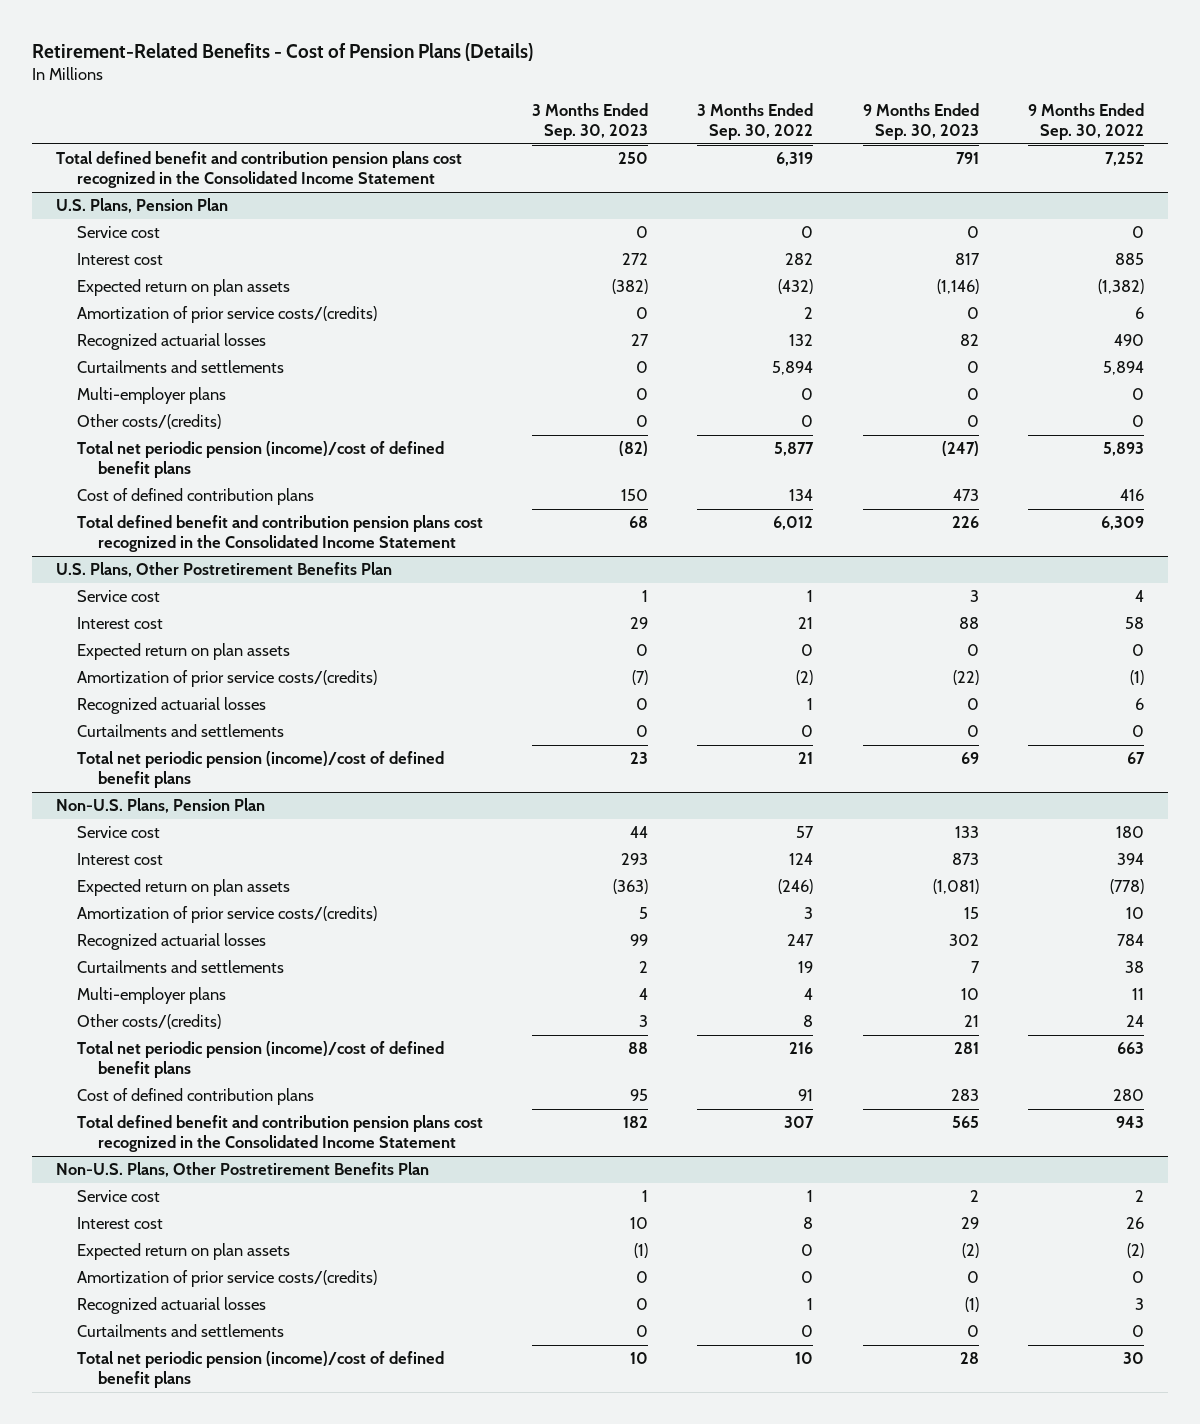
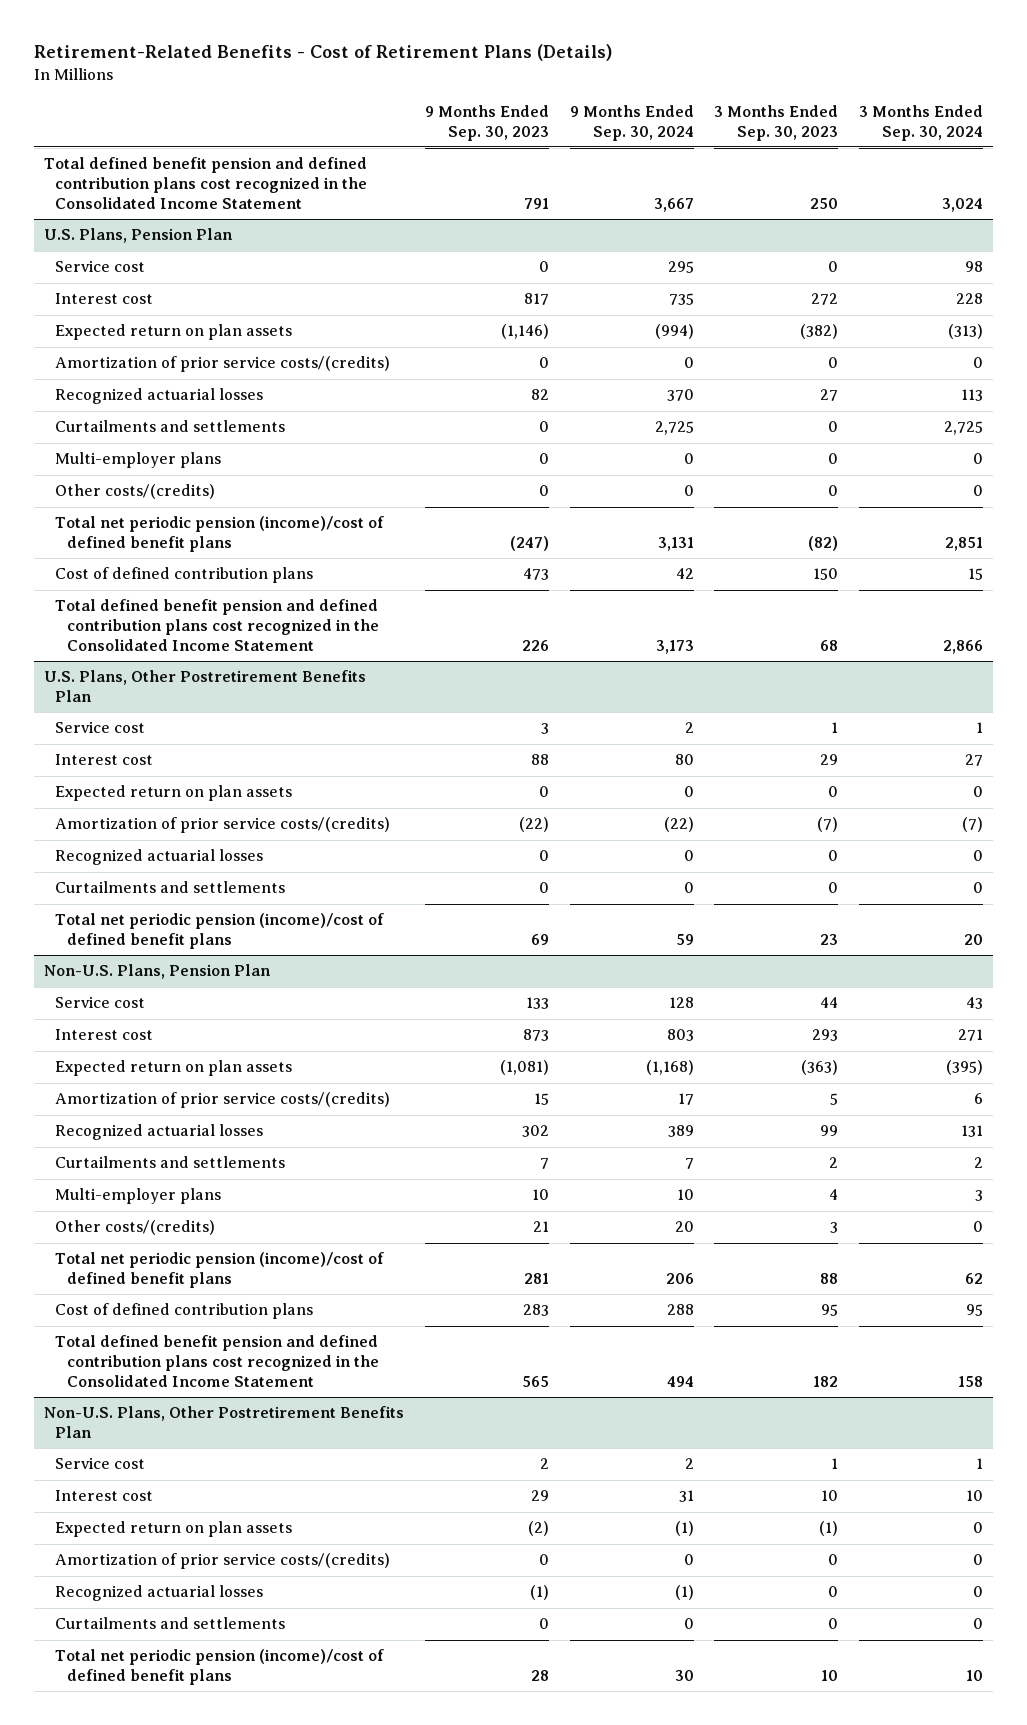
[31,42,533,61] Retirement-Related Benefits - Cost of Pension Plans (Details) -> [33,44,612,62] Retirement-Related Benefits - Cost of Retirement Plans (Details)
[697,103,814,141] 3 Months Ended Sep. 30, 2022 -> none
[1027,103,1144,141] 9 Months Ended Sep. 30, 2022 -> none
none -> [569,104,694,141] 9 Months Ended Sep. 30, 2024
none -> [858,104,983,141] 3 Months Ended Sep. 30, 2024
[56,151,463,189] Total defined benefit and contribution pension plans cost recognized in the Consolidated Income Statement -> [44,157,368,209] Total defined benefit pension and defined contribution plans cost recognized in the Consolidated Income Statement
[77,515,484,553] Total defined benefit and contribution pension plans cost recognized in the Consolidated Income Statement -> [55,599,379,651] Total defined benefit pension and defined contribution plans cost recognized in the Consolidated Income Statement
[77,1115,484,1153] Total defined benefit and contribution pension plans cost recognized in the Consolidated Income Statement -> [55,1335,379,1387] Total defined benefit pension and defined contribution plans cost recognized in the Consolidated Income Statement

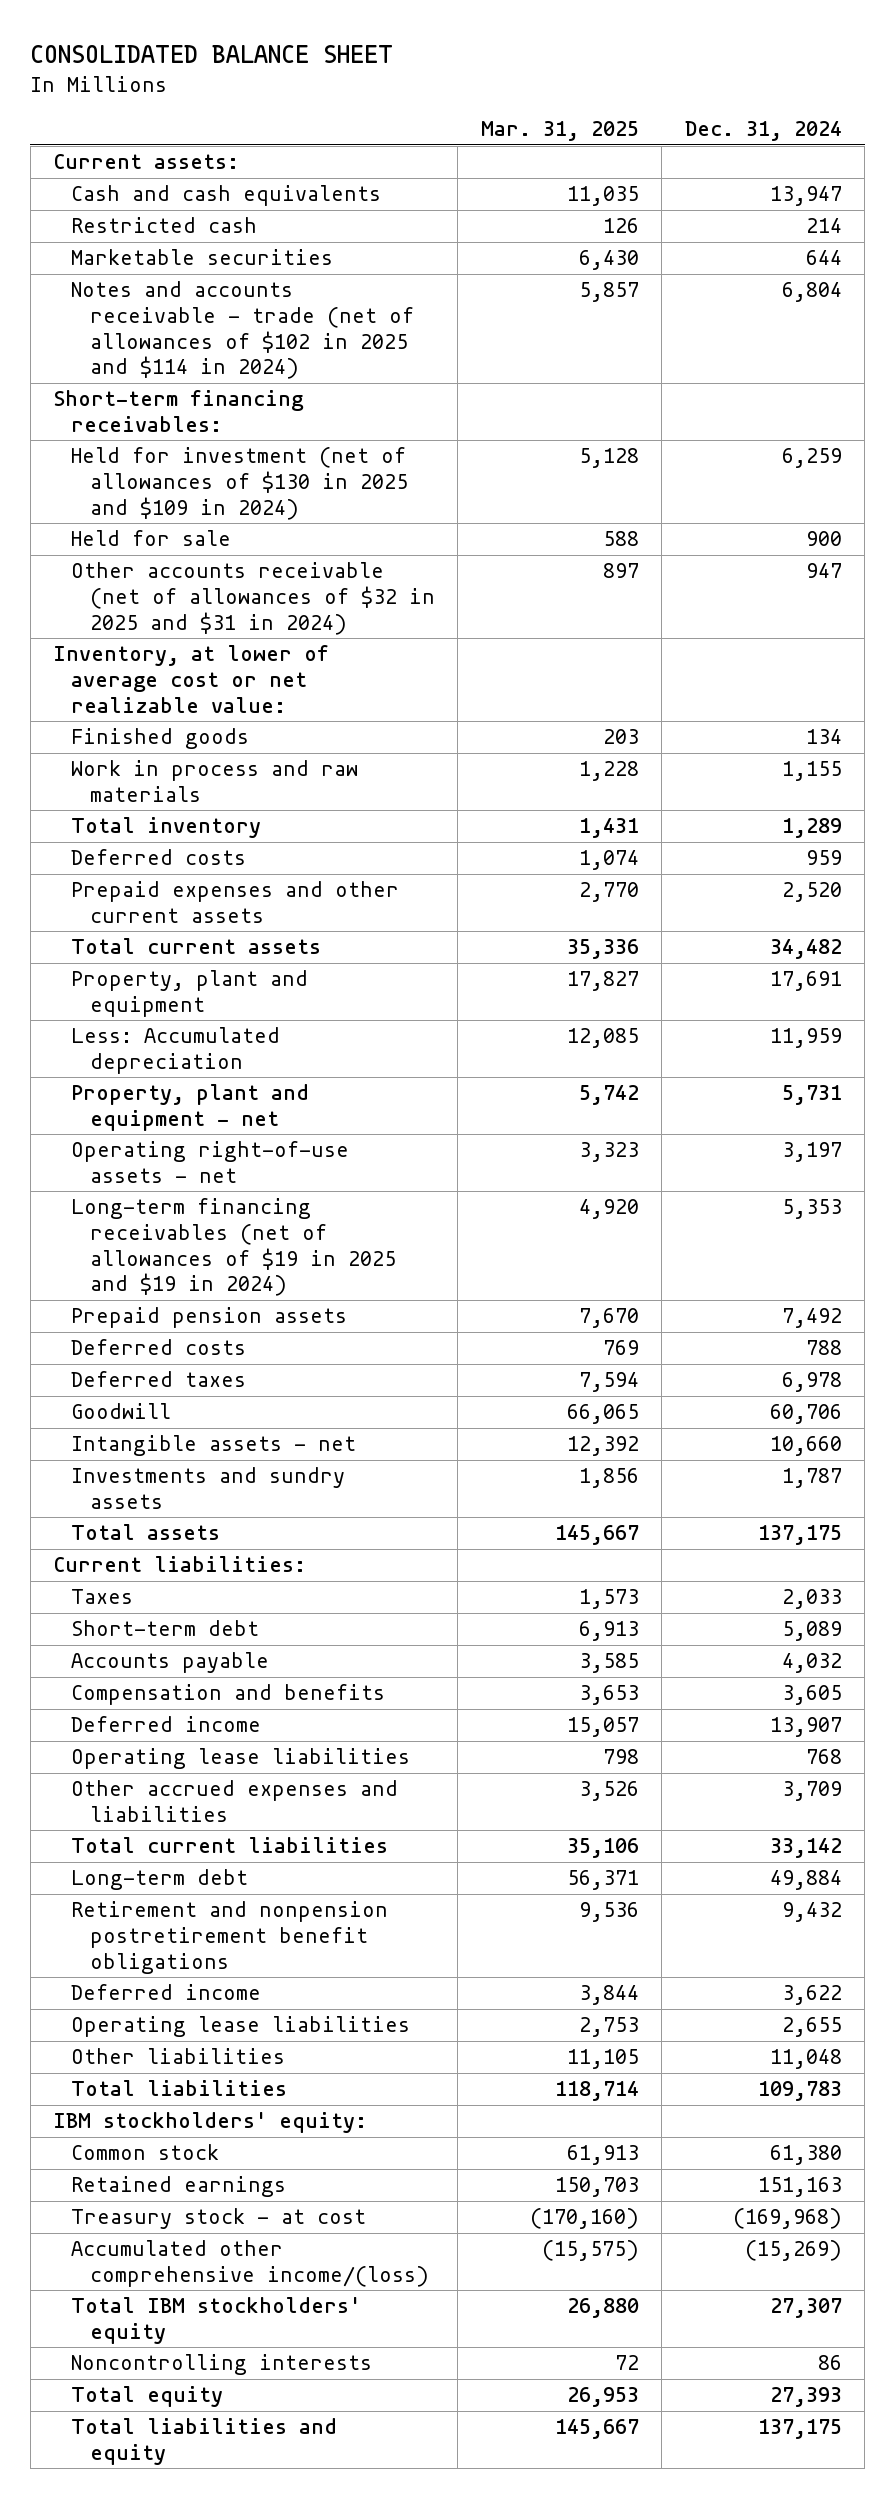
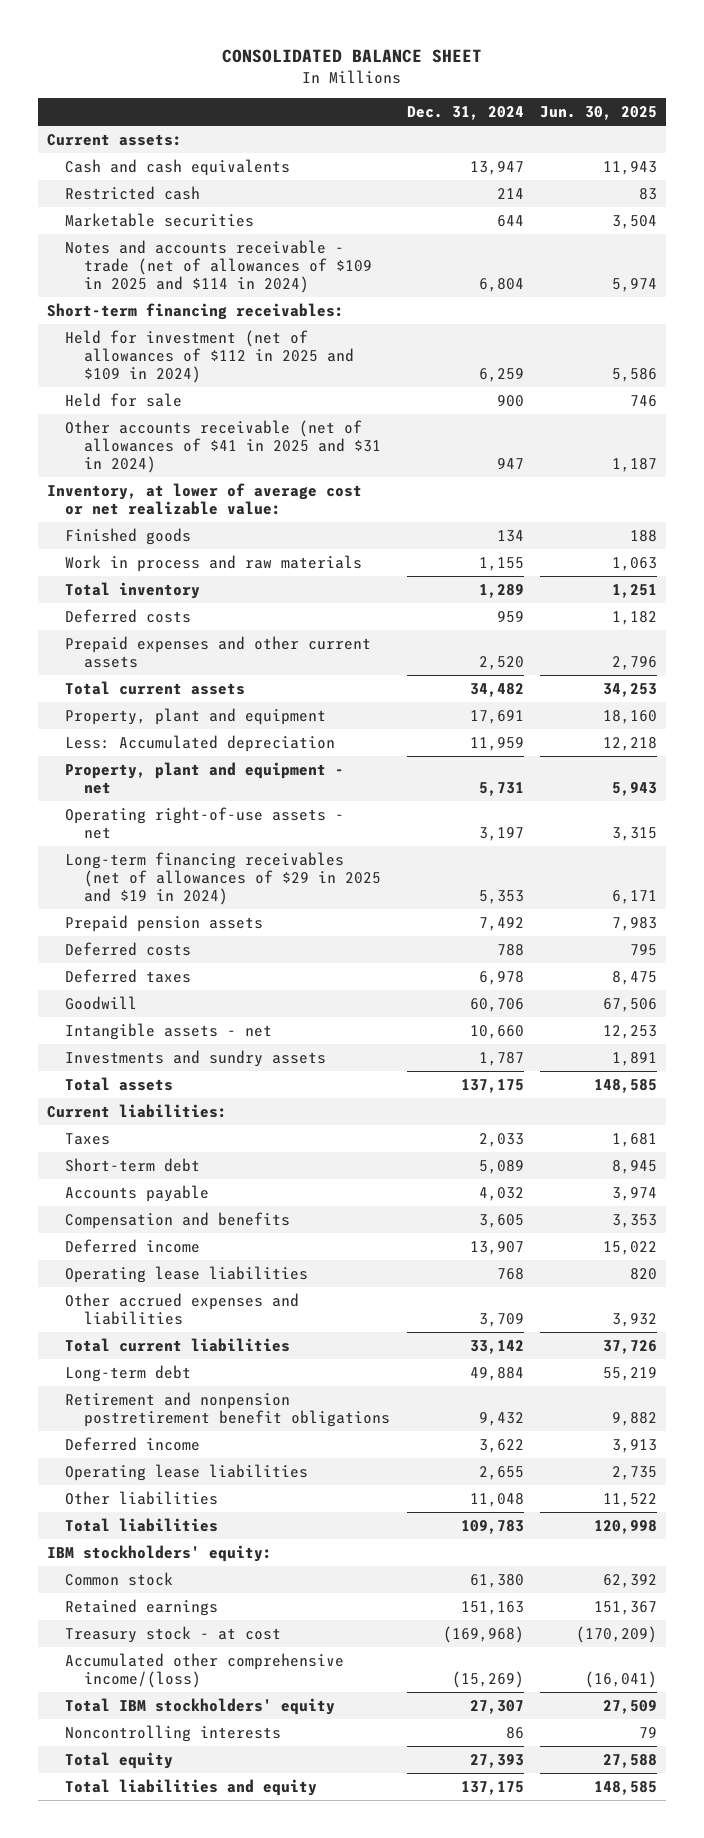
[480,121,639,142] Mar. 31, 2025 -> none
none -> [540,106,658,121] Jun. 30, 2025
[71,281,414,380] Notes and accounts receivable - trade (net of allowances of $102 in 2025 and $114 in 2024) -> [65,240,373,293] Notes and accounts receivable - trade (net of allowances of $109 in 2025 and $114 in 2024)
[71,447,408,520] Held for investment (net of allowances of $130 in 2025 and $109 in 2024) -> [65,330,355,383] Held for investment (net of allowances of $112 in 2025 and $109 in 2024)
[71,562,435,635] Other accounts receivable (net of allowances of $32 in 2025 and $31 in 2024) -> [65,420,382,473] Other accounts receivable (net of allowances of $41 in 2025 and $31 in 2024)
[71,1198,396,1297] Long-term financing receivables (net of allowances of $19 in 2025 and $19 in 2024) -> [65,852,382,905] Long-term financing receivables (net of allowances of $29 in 2025 and $19 in 2024)

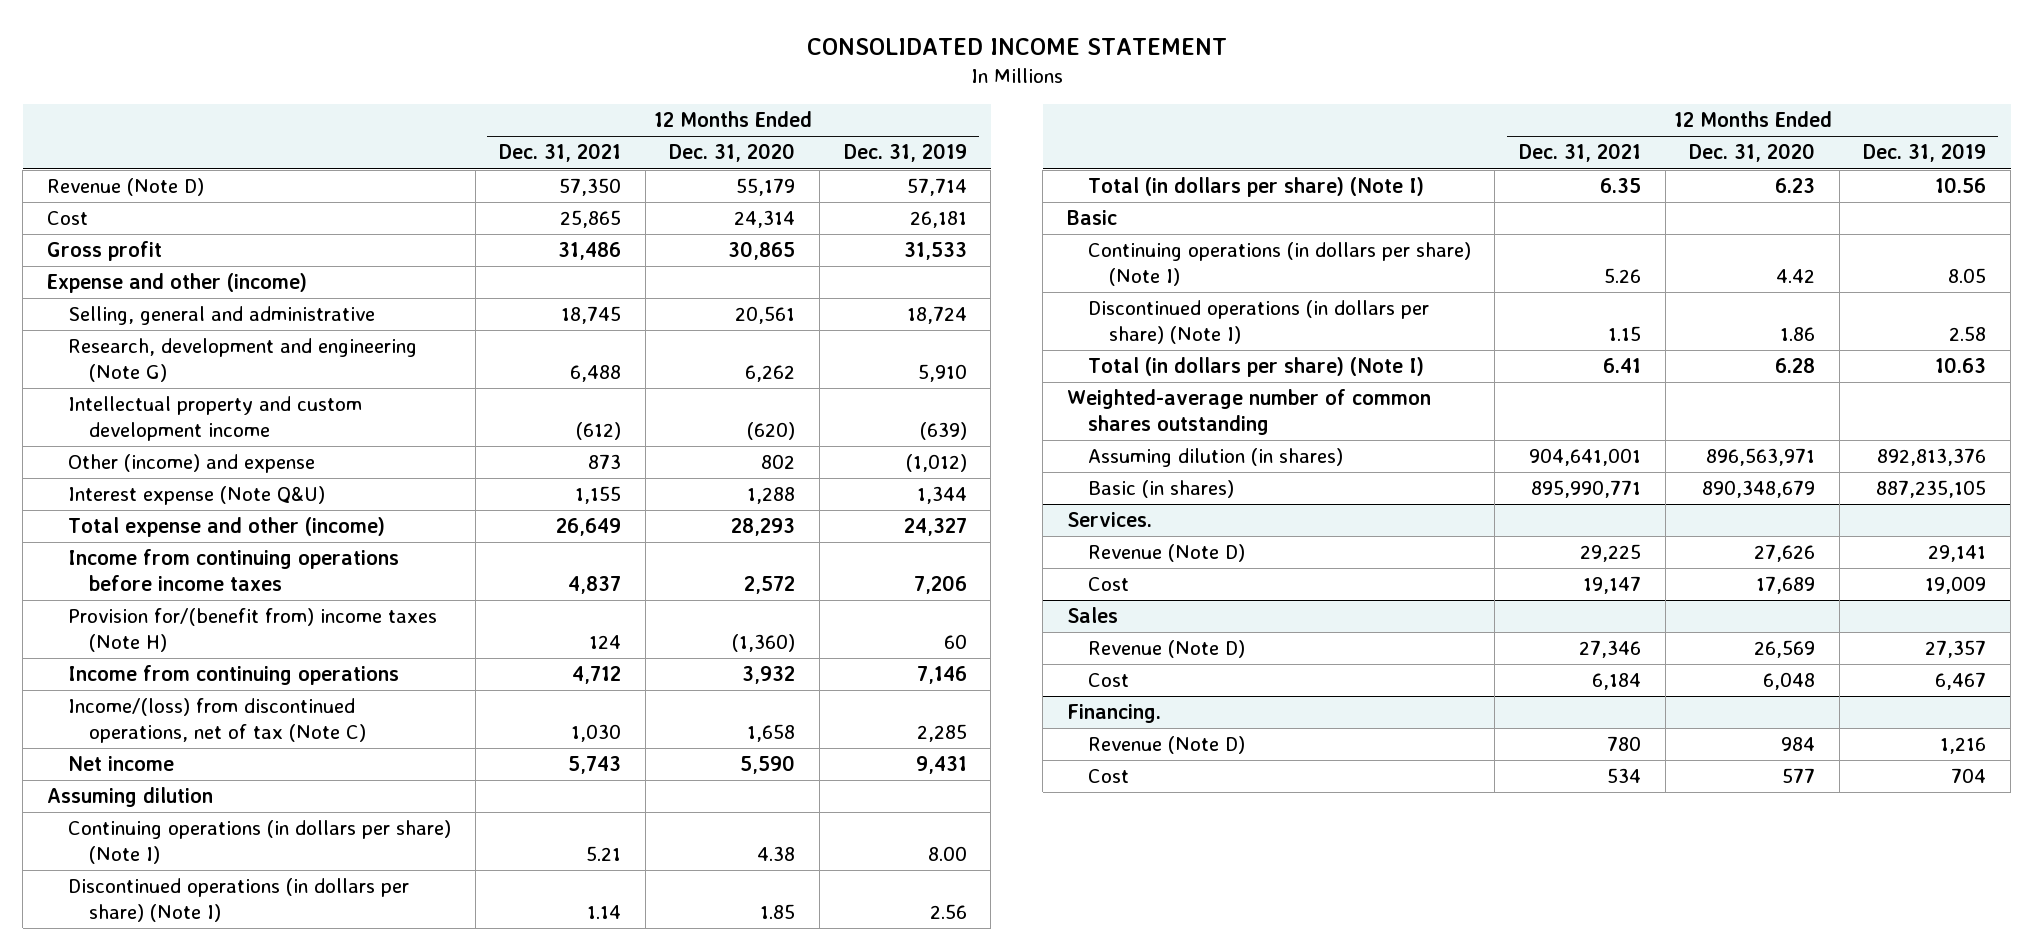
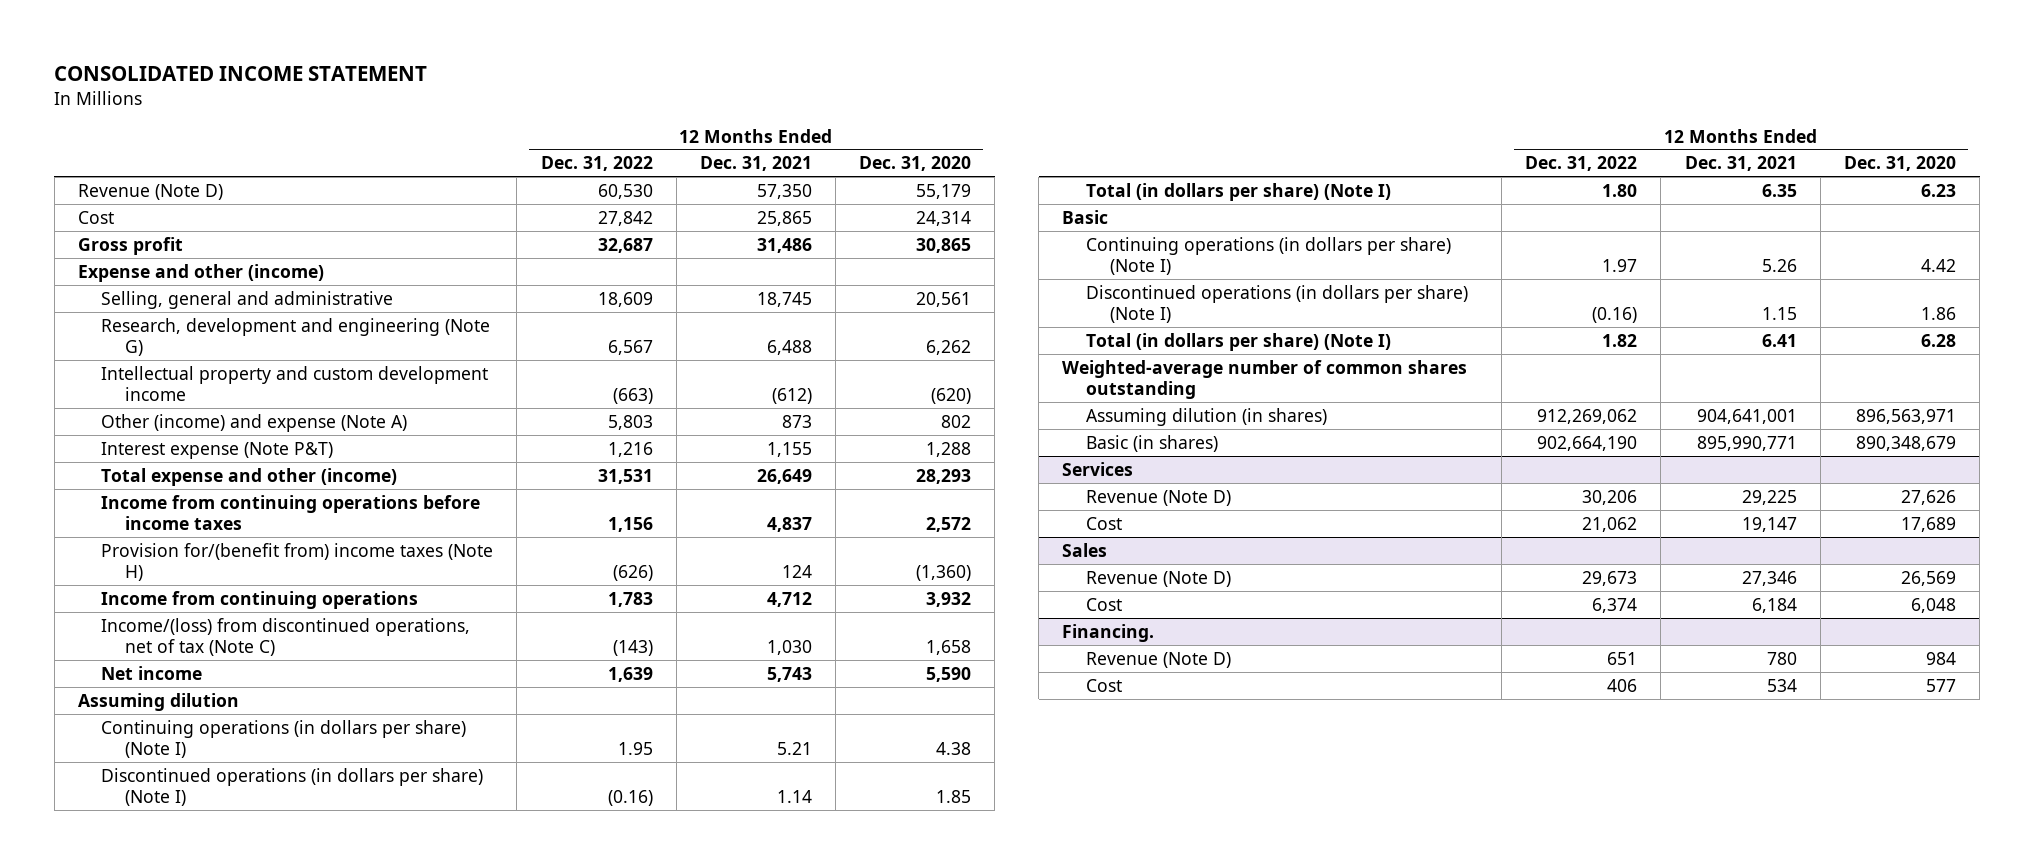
[843,143,967,163] Dec. 31, 2019 -> none
none -> [540,156,653,172] Dec. 31, 2022
[67,454,315,474] Other (income) and expense -> [101,413,408,432] Other (income) and expense (Note A)
[67,486,325,506] Interest expense (Note Q&U) -> [101,441,334,459] Interest expense (Note P&T)
[1066,512,1152,528] Services. -> [1062,461,1134,476] Services

